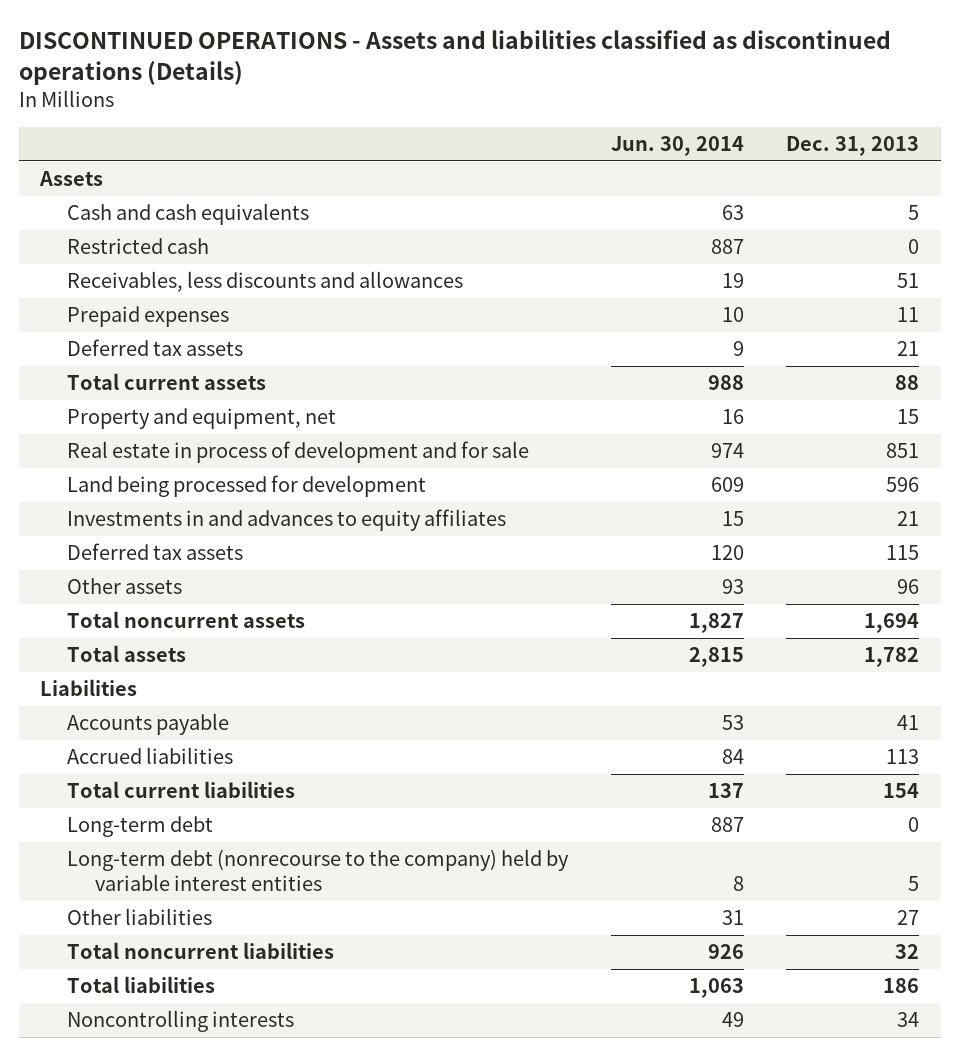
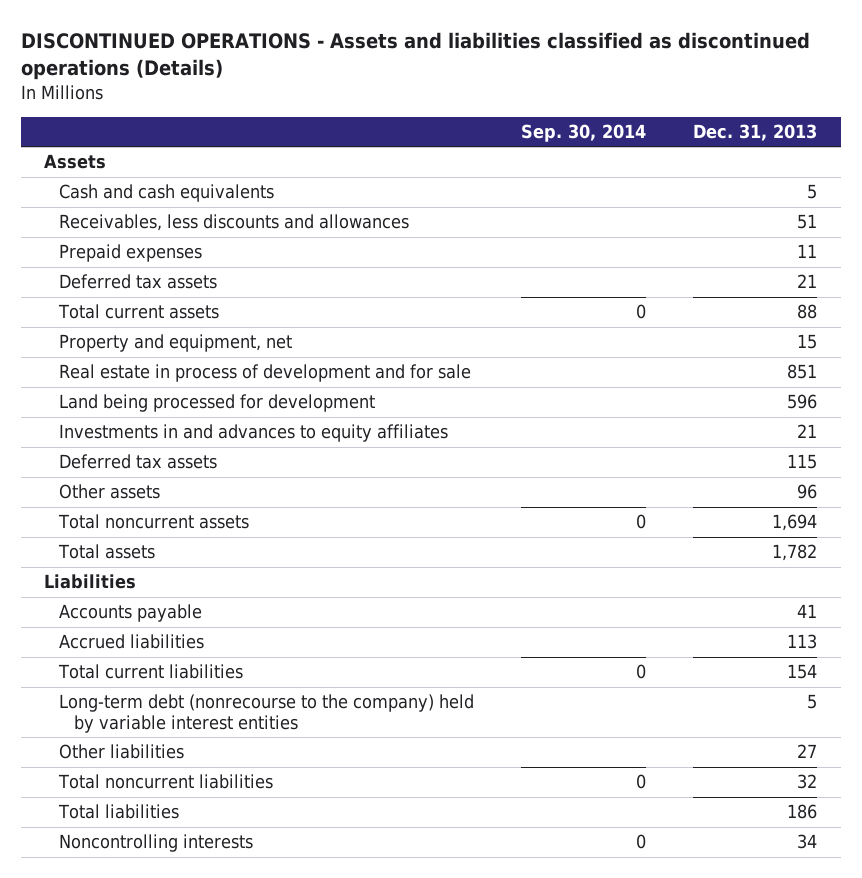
[610,135,744,156] Jun. 30, 2014 -> none
none -> [521,123,647,142] Sep. 30, 2014
[67,238,210,255] Restricted cash -> none
[67,816,214,838] Long-term debt -> none

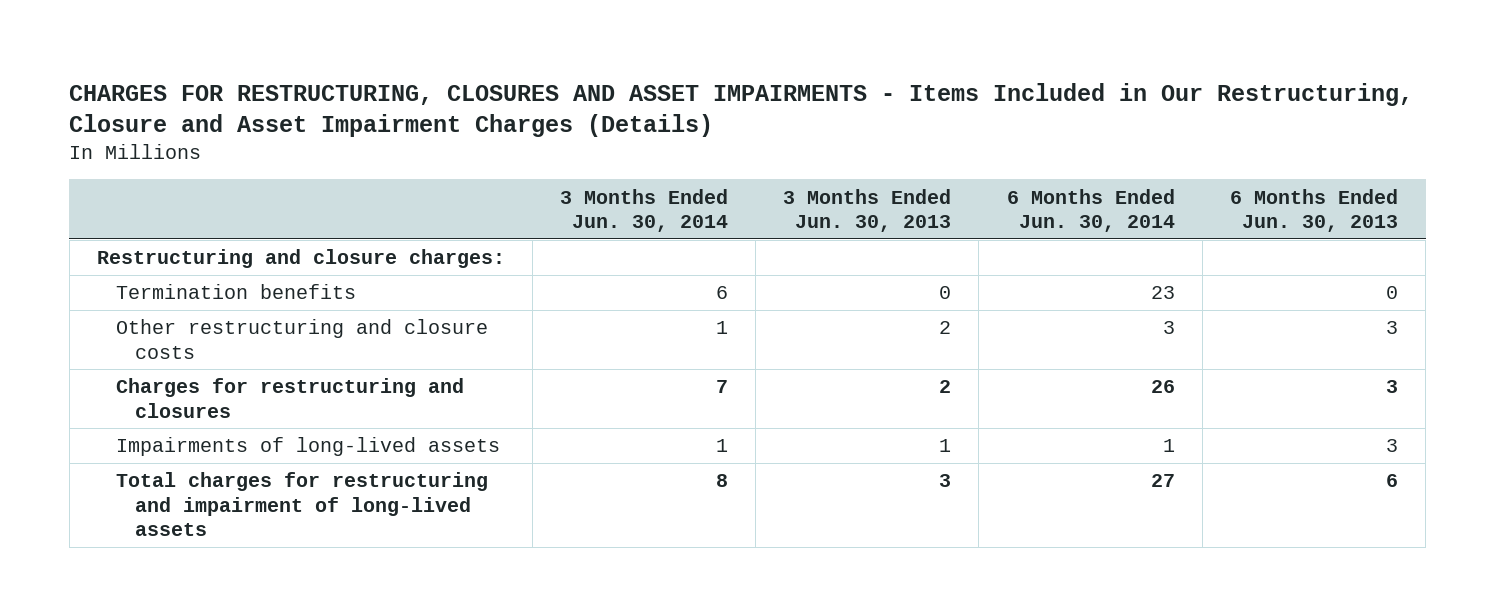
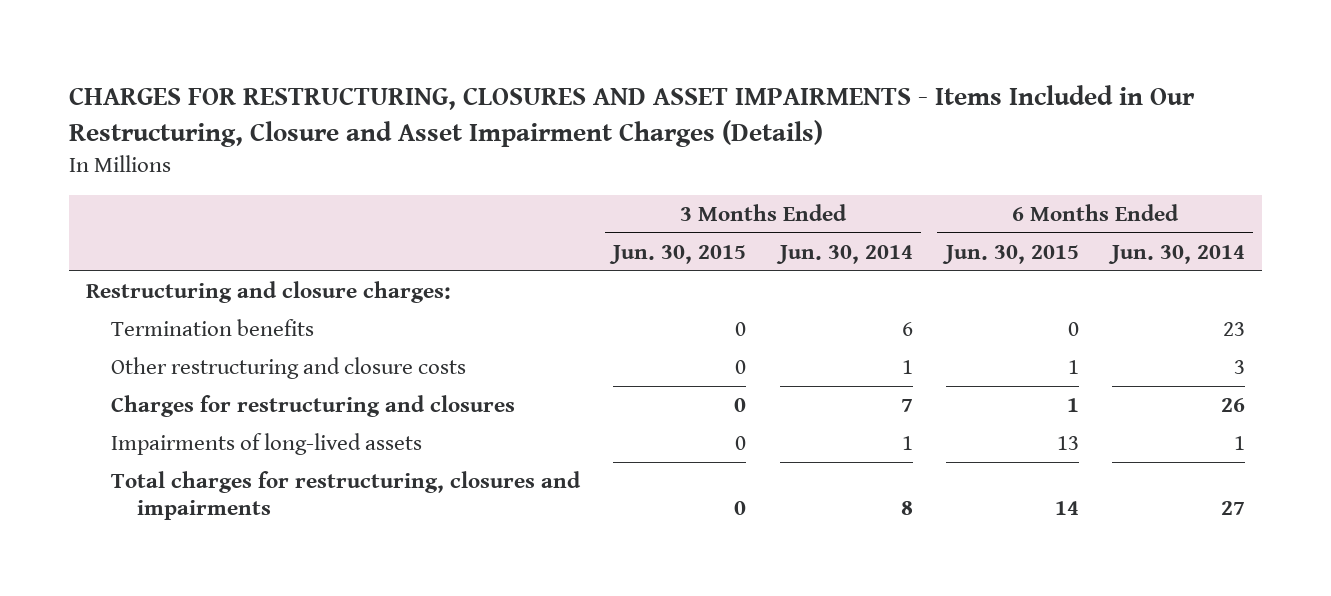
[783,188,952,233] 3 Months Ended Jun. 30, 2013 -> none
[1229,188,1398,233] 6 Months Ended Jun. 30, 2013 -> none
none -> [609,245,747,265] Jun. 30, 2015
none -> [941,245,1079,265] Jun. 30, 2015
[115,472,488,537] Total charges for restructuring and impairment of long-lived assets -> [111,471,582,521] Total charges for restructuring, closures and impairments

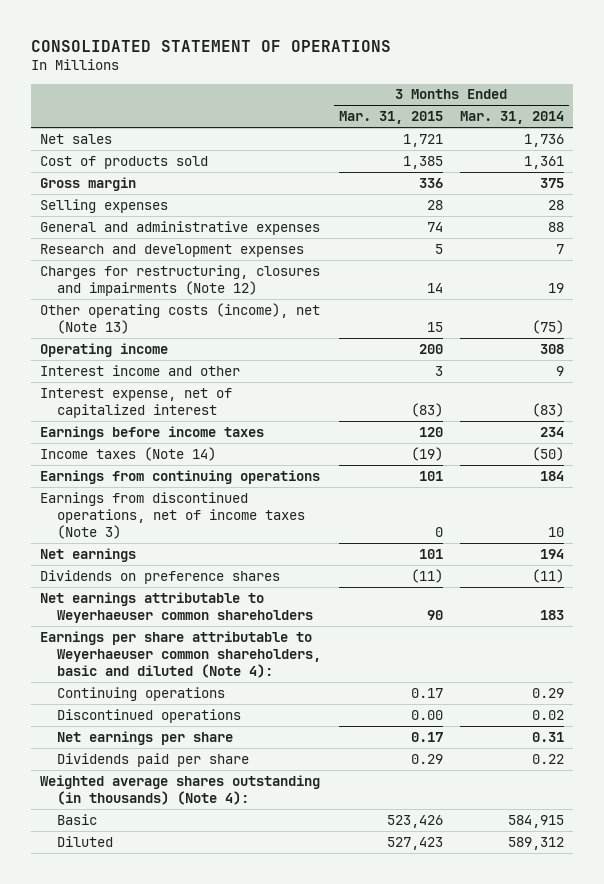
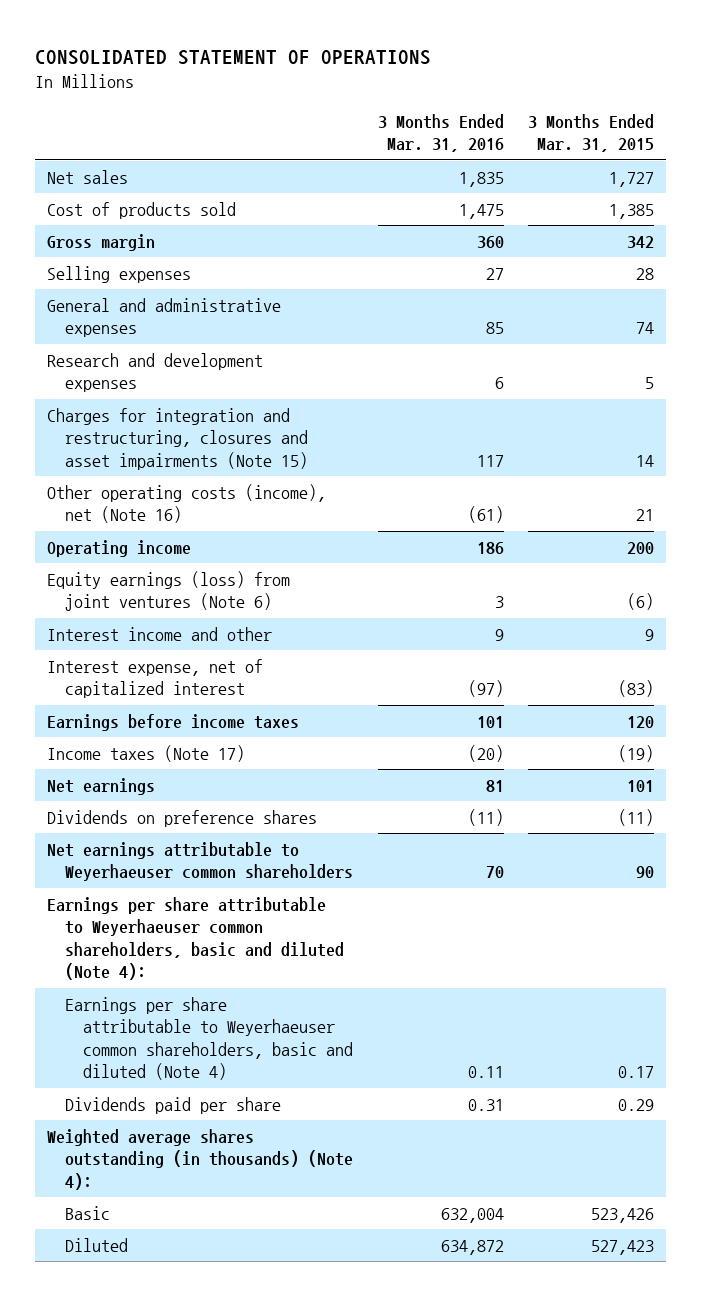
[460,111,565,125] Mar. 31, 2014 -> none
none -> [377,113,504,153] 3 Months Ended Mar. 31, 2016
[402,133,443,147] 1,721 -> [609,171,655,187] 1,727
[418,177,443,188] 336 -> [627,235,655,248] 342
[40,264,321,297] Charges for restructuring, closures and impairments (Note 12) -> [47,407,308,470] Charges for integration and restructuring, closures and asset impairments (Note 15)
[40,302,321,335] Other operating costs (income), net (Note 13) -> [47,483,327,524] Other operating costs (income), net (Note 16)
[426,322,443,333] 15 -> [636,509,655,522] 21
none -> [47,570,291,612] Equity earnings (loss) from joint ventures (Note 6)
[434,365,443,376] 3 -> [645,628,655,641] 9
[40,469,321,484] Earnings from continuing operations -> none
[40,491,305,540] Earnings from discontinued operations, net of income taxes (Note 3) -> none
[40,446,217,461] Income taxes (Note 14) -> [47,744,246,762] Income taxes (Note 17)
[56,686,225,701] Continuing operations -> none
[56,708,241,723] Discontinued operations -> none
[56,730,233,745] Net earnings per share -> [64,996,353,1081] Earnings per share attributable to Weyerhaeuser common shareholders, basic and diluted (Note 4)

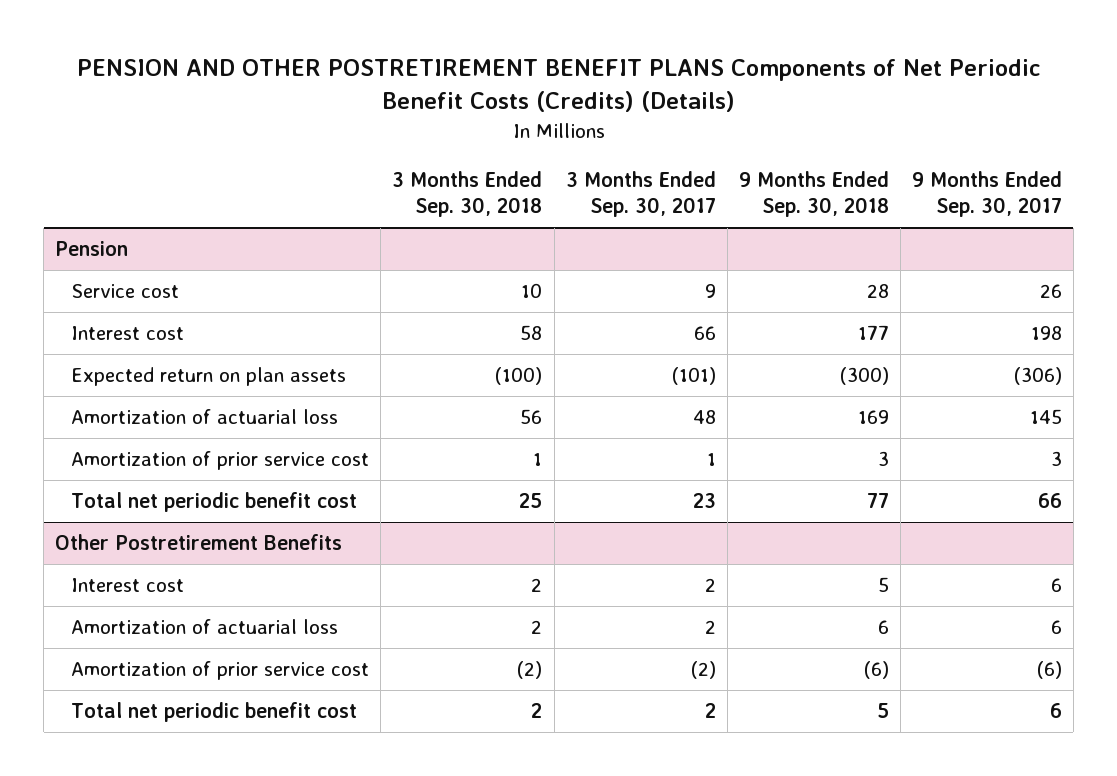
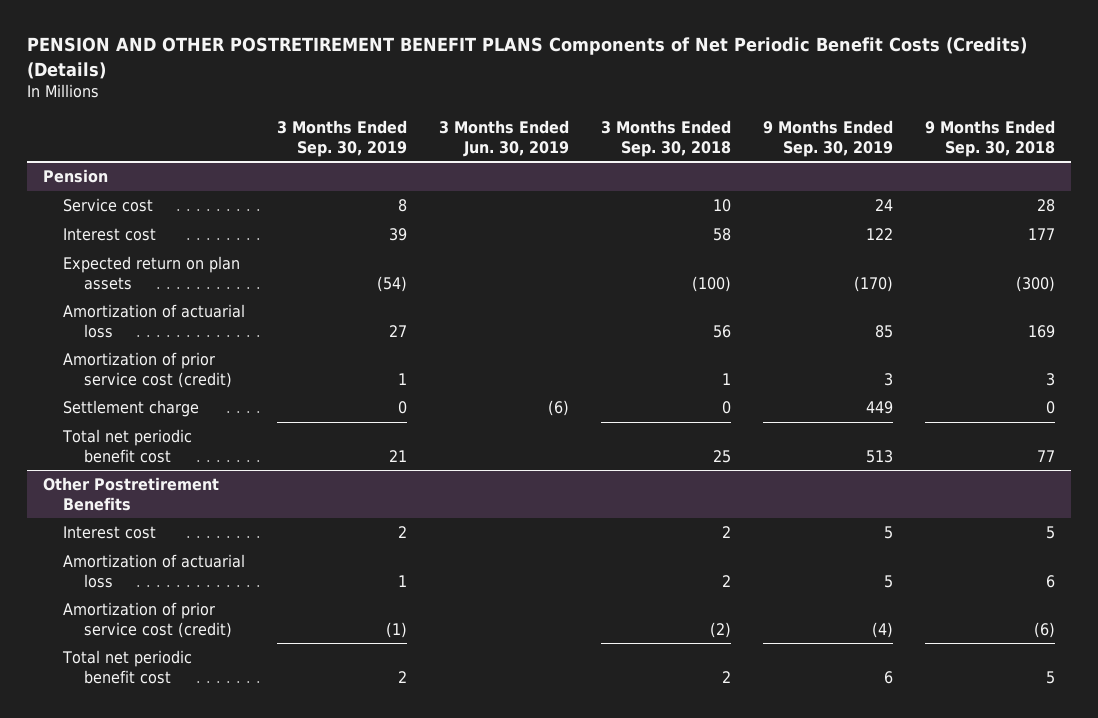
[565,171,716,218] 3 Months Ended Sep. 30, 2017 -> none
[911,171,1062,218] 9 Months Ended Sep. 30, 2017 -> none
none -> [277,120,408,157] 3 Months Ended Sep. 30, 2019
none -> [439,120,570,157] 3 Months Ended Jun. 30, 2019
none -> [763,120,894,157] 9 Months Ended Sep. 30, 2019
[71,451,370,471] Amortization of prior service cost -> [63,352,232,388] Amortization of prior service cost (credit)
none -> [63,400,200,418] Settlement charge
[71,661,370,681] Amortization of prior service cost -> [63,602,232,638] Amortization of prior service cost (credit)

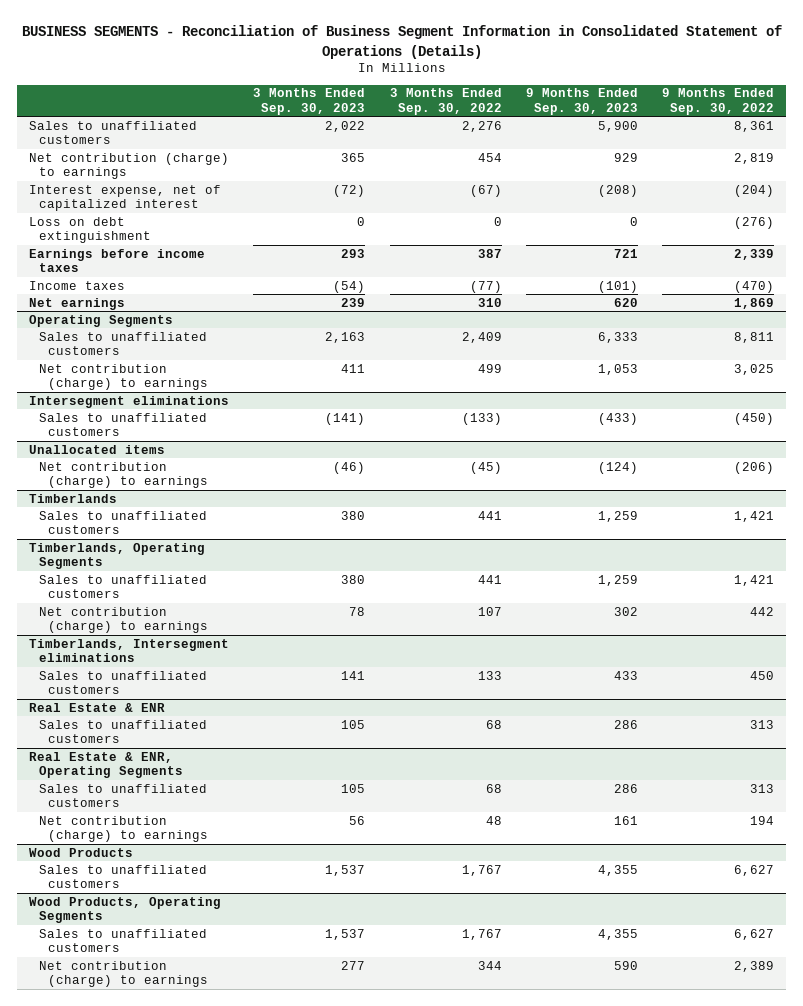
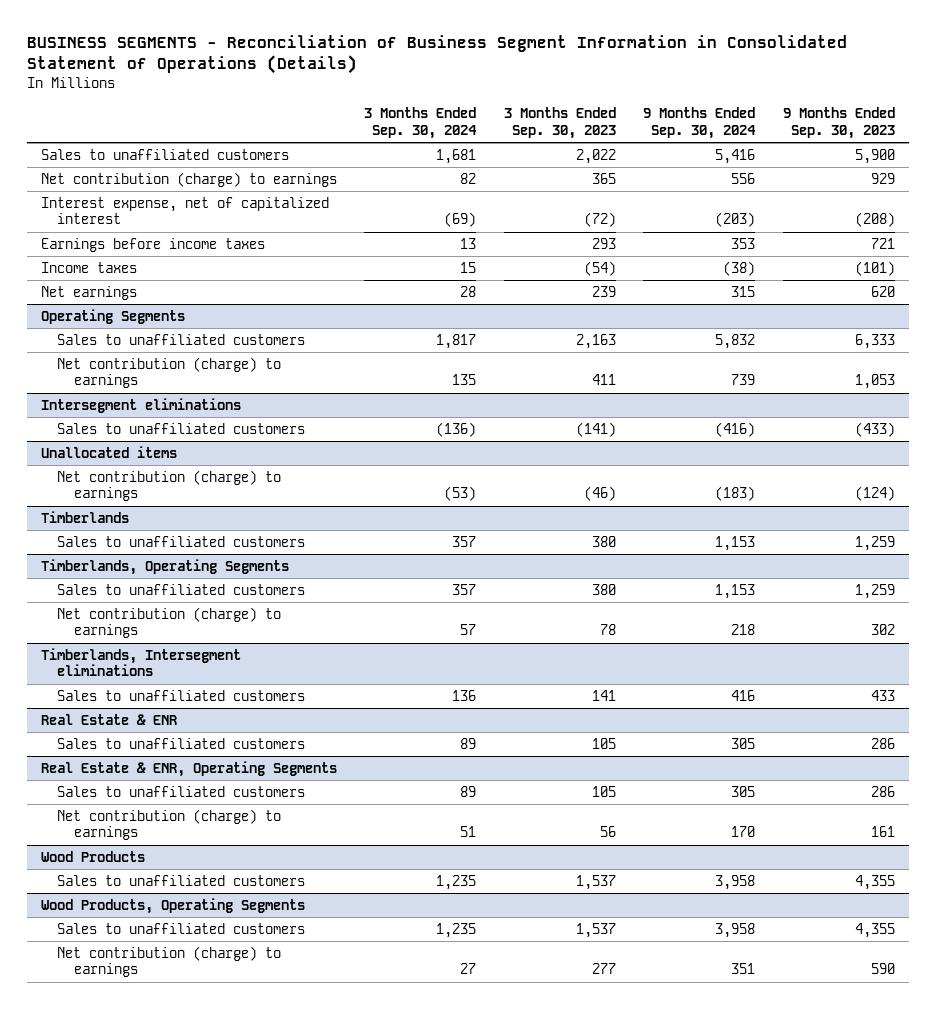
[389,88,502,115] 3 Months Ended Sep. 30, 2022 -> none
[661,88,774,115] 9 Months Ended Sep. 30, 2022 -> none
none -> [364,107,478,139] 3 Months Ended Sep. 30, 2024
none -> [643,107,757,139] 9 Months Ended Sep. 30, 2024
[29,216,151,243] Loss on debt extinguishment -> none

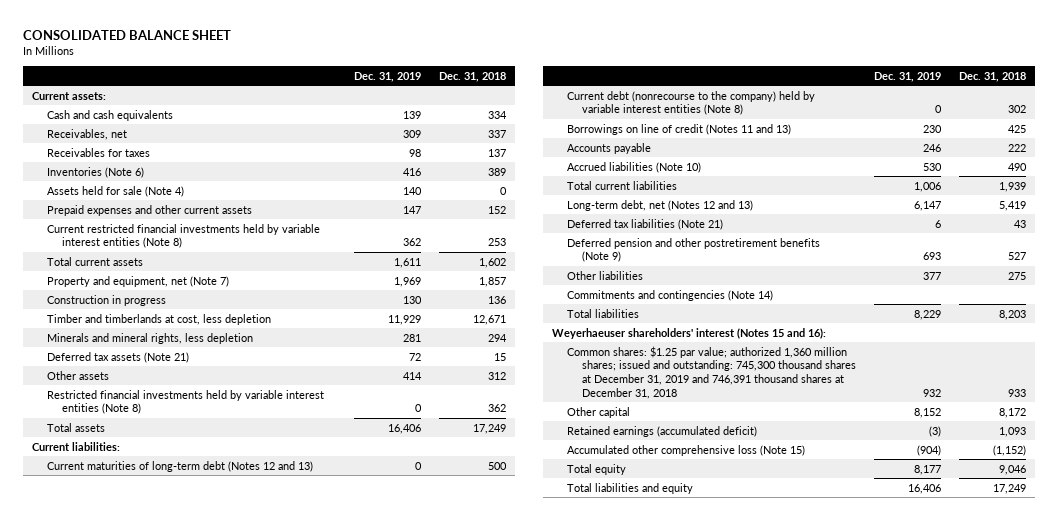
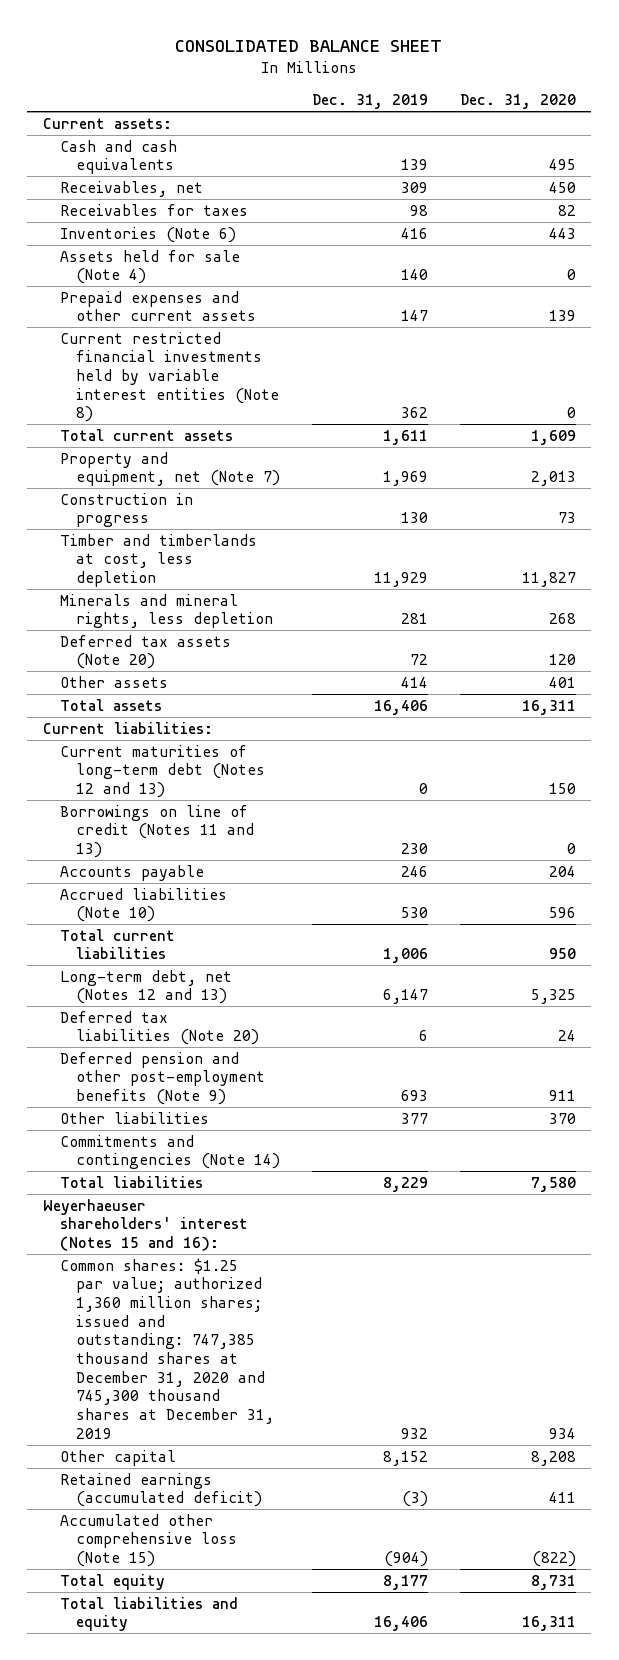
[439,71,507,82] Dec. 31, 2018 -> none
none -> [459,94,576,110] Dec. 31, 2020
[46,351,189,363] Deferred tax assets (Note 21) -> [59,634,231,670] Deferred tax assets (Note 20)
[46,389,324,415] Restricted financial investments held by variable interest entities (Note 8) -> none
[567,90,816,116] Current debt (nonrecourse to the company) held by variable interest entities (Note 8) -> none
[567,218,724,230] Deferred tax liabilities (Note 21) -> [59,1010,260,1046] Deferred tax liabilities (Note 20)
[567,237,821,263] Deferred pension and other postretirement benefits (Note 9) -> [59,1051,266,1106] Deferred pension and other post-employment benefits (Note 9)
[567,345,857,399] Common shares: $1.25 par value; authorized 1,360 million shares; issued and outstanding: 745,300 thousand shares at December 31, 2019 and 746,391 thousand shares at December 31, 2018 -> [59,1257,275,1439] Common shares: $1.25 par value; authorized 1,360 million shares; issued and outstanding: 747,385 thousand shares at December 31, 2020 and 745,300 thousand shares at December 31, 2019

